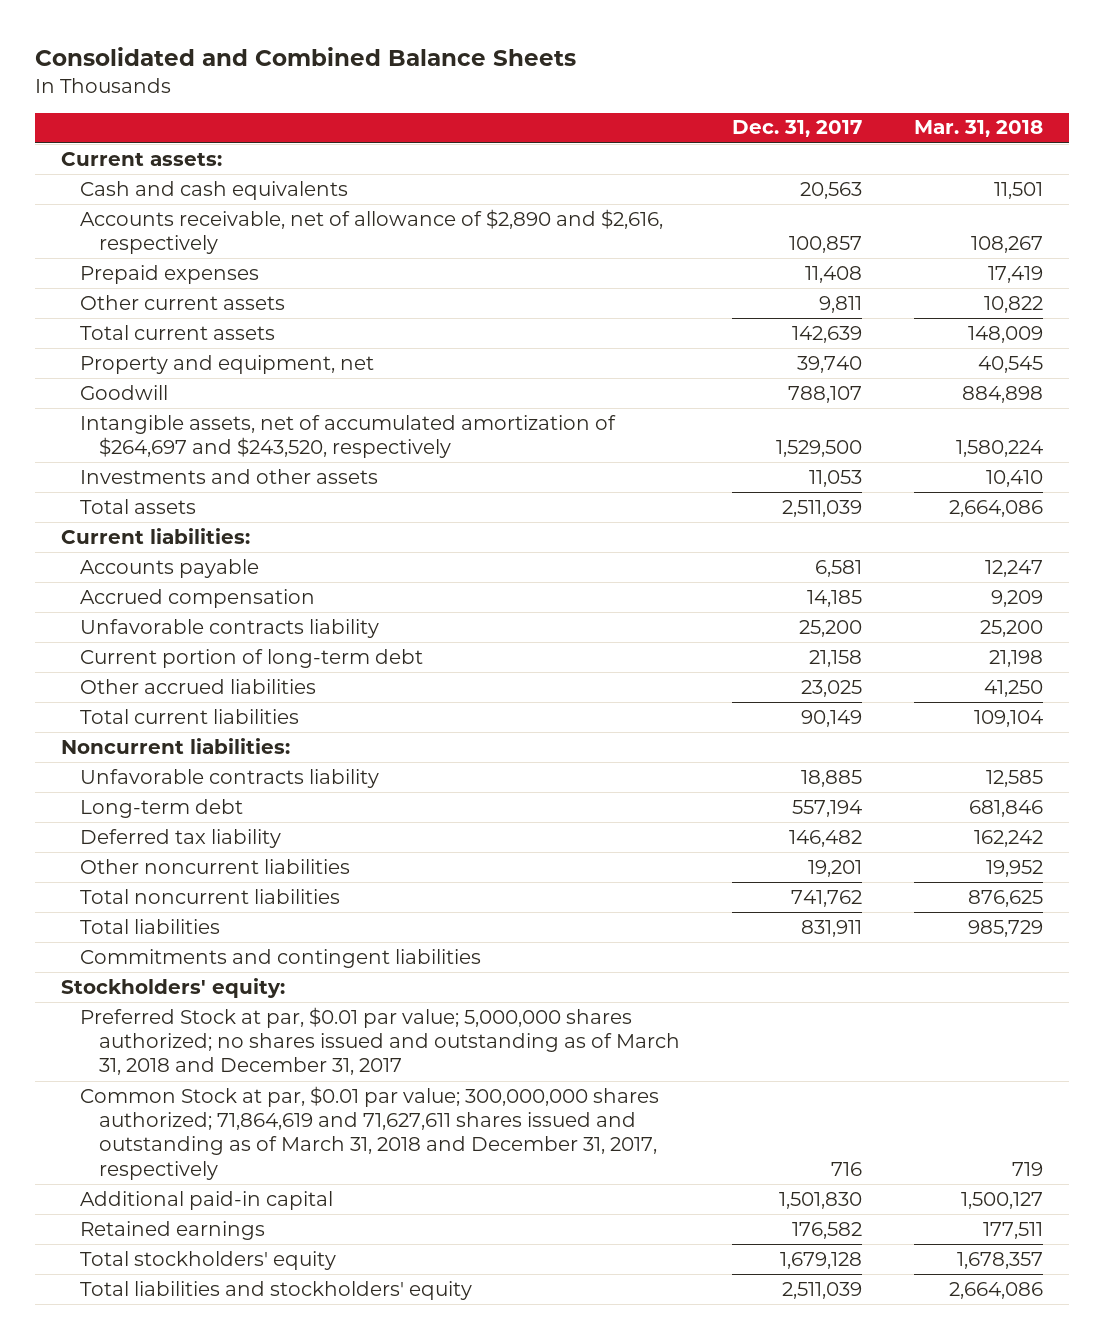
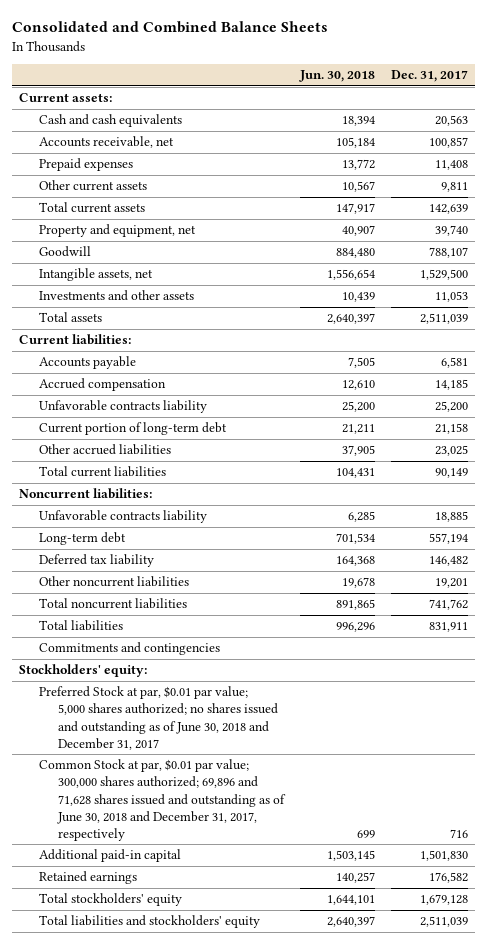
[914,120,1044,138] Mar. 31, 2018 -> none
none -> [299,70,376,83] Jun. 30, 2018
[80,208,664,255] Accounts receivable, net of allowance of $2,890 and $2,616, respectively -> [38,136,174,149] Accounts receivable, net
[80,414,617,459] Intangible assets, net of accumulated amortization of $264,697 and $243,520, respectively -> [38,268,153,282] Intangible assets, net
[80,948,482,968] Commitments and contingent liabilities -> [38,642,220,656] Commitments and contingencies
[80,1006,681,1076] Preferred Stock at par, $0.01 par value; 5,000,000 shares authorized; no shares issued and outstanding as of March 31, 2018 and December 31, 2017 -> [38,686,279,750] Preferred Stock at par, $0.01 par value; 5,000 shares authorized; no shares issued and outstanding as of June 30, 2018 and December 31, 2017
[80,1085,660,1180] Common Stock at par, $0.01 par value; 300,000,000 shares authorized; 71,864,619 and 71,627,611 shares issued and outstanding as of March 31, 2018 and December 31, 2017, respectively -> [38,759,287,841] Common Stock at par, $0.01 par value; 300,000 shares authorized; 69,896 and 71,628 shares issued and outstanding as of June 30, 2018 and December 31, 2017, respectively

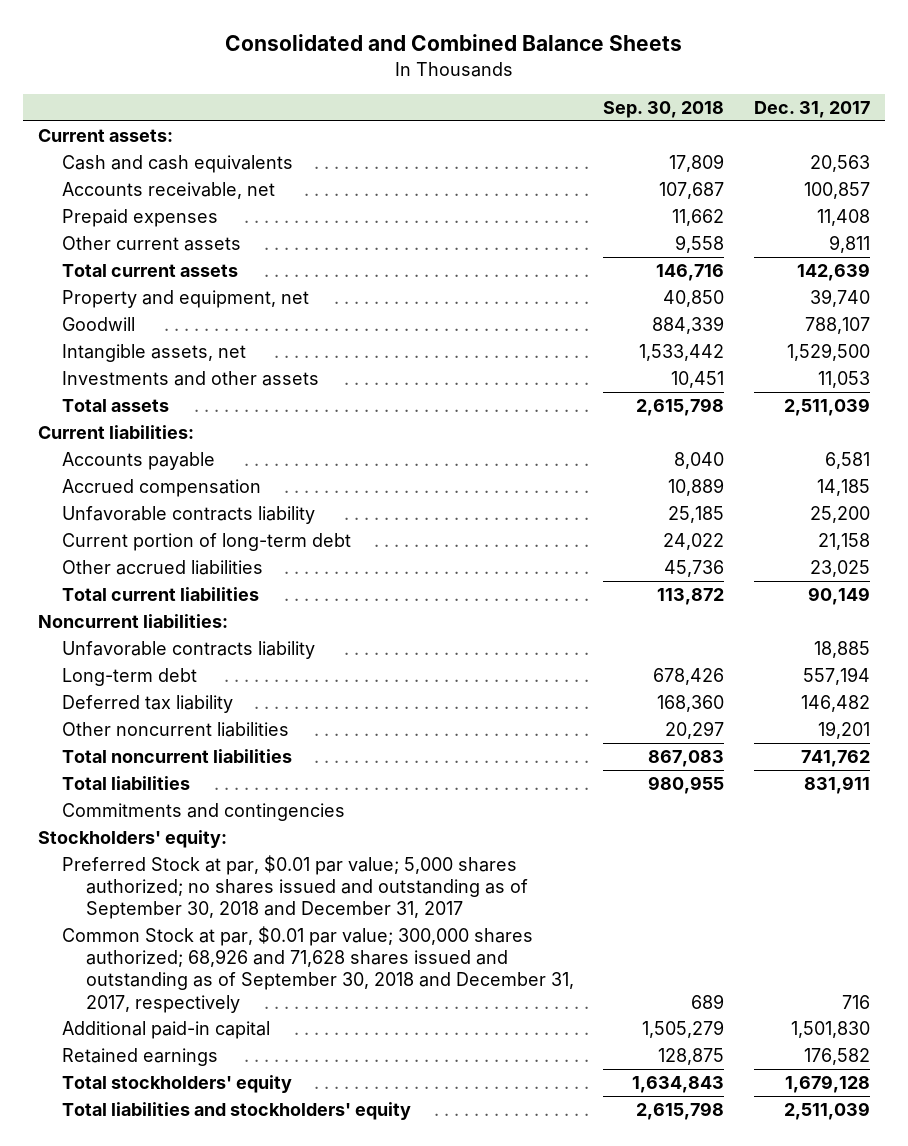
[299,70,376,83] Jun. 30, 2018 -> none
none -> [603,100,725,118] Sep. 30, 2018
[38,686,279,750] Preferred Stock at par, $0.01 par value; 5,000 shares authorized; no shares issued and outstanding as of June 30, 2018 and December 31, 2017 -> [61,854,528,920] Preferred Stock at par, $0.01 par value; 5,000 shares authorized; no shares issued and outstanding as of September 30, 2018 and December 31, 2017
[38,759,287,841] Common Stock at par, $0.01 par value; 300,000 shares authorized; 69,896 and 71,628 shares issued and outstanding as of June 30, 2018 and December 31, 2017, respectively -> [61,925,574,1013] Common Stock at par, $0.01 par value; 300,000 shares authorized; 68,926 and 71,628 shares issued and outstanding as of September 30, 2018 and December 31, 2017, respectively

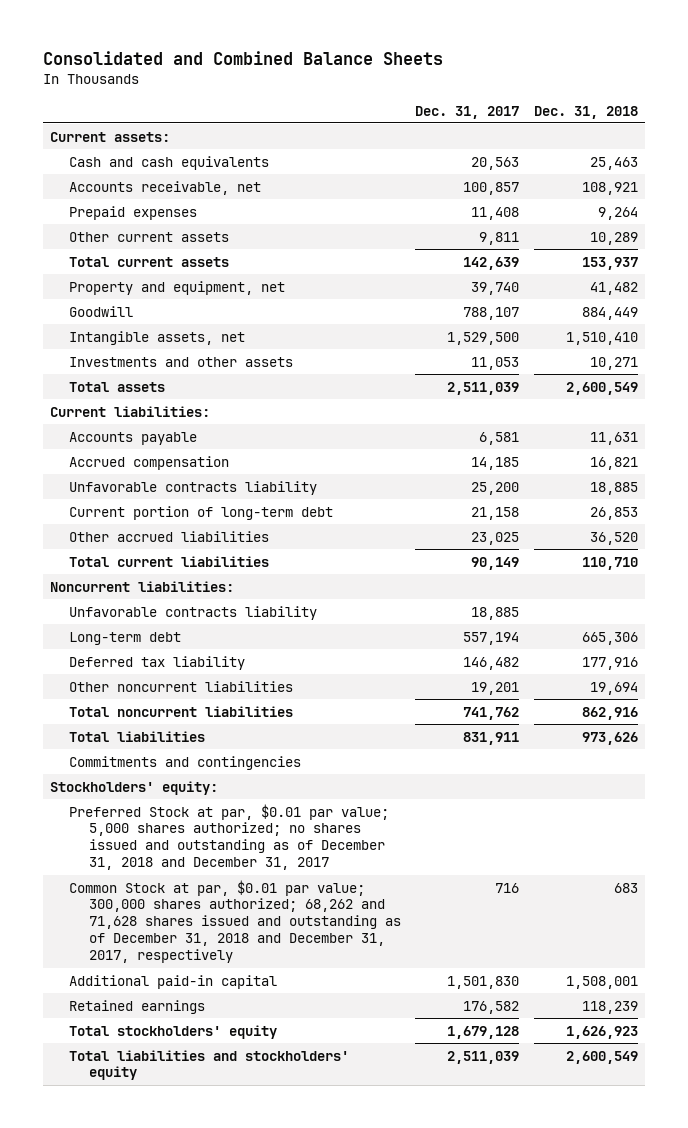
[603,100,725,118] Sep. 30, 2018 -> none
none -> [533,105,638,119] Dec. 31, 2018
[61,854,528,920] Preferred Stock at par, $0.01 par value; 5,000 shares authorized; no shares issued and outstanding as of September 30, 2018 and December 31, 2017 -> [69,803,390,871] Preferred Stock at par, $0.01 par value; 5,000 shares authorized; no shares issued and outstanding as of December 31, 2018 and December 31, 2017
[61,925,574,1013] Common Stock at par, $0.01 par value; 300,000 shares authorized; 68,926 and 71,628 shares issued and outstanding as of September 30, 2018 and December 31, 2017, respectively -> [69,879,401,964] Common Stock at par, $0.01 par value; 300,000 shares authorized; 68,262 and 71,628 shares issued and outstanding as of December 31, 2018 and December 31, 2017, respectively

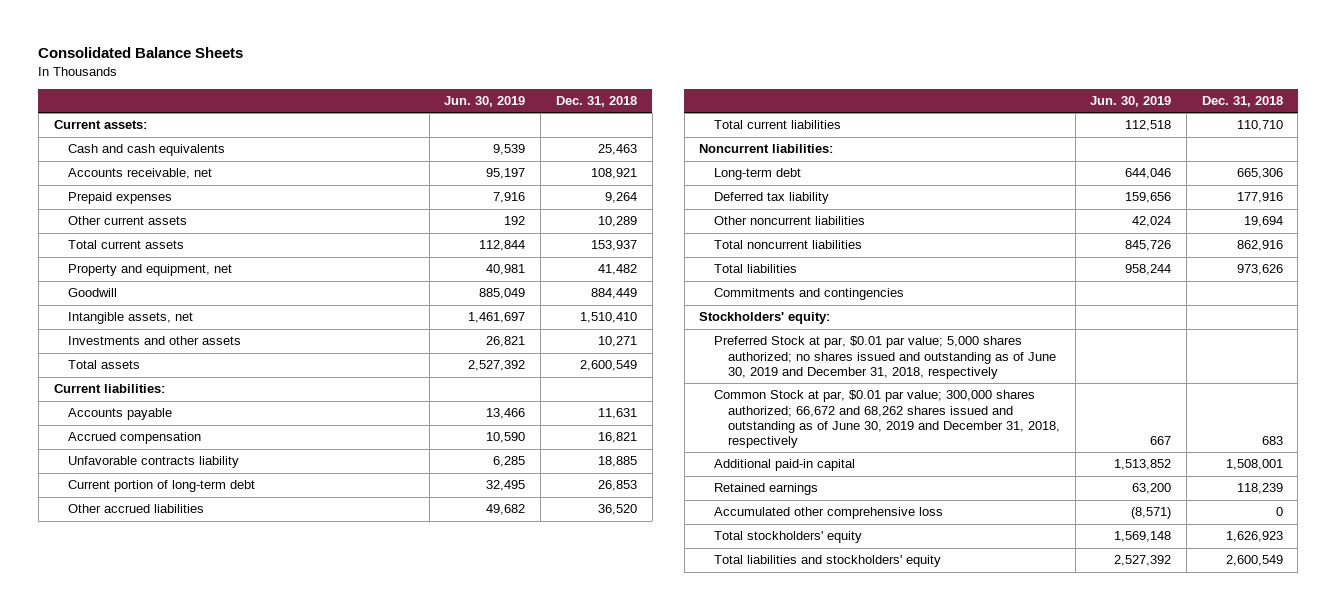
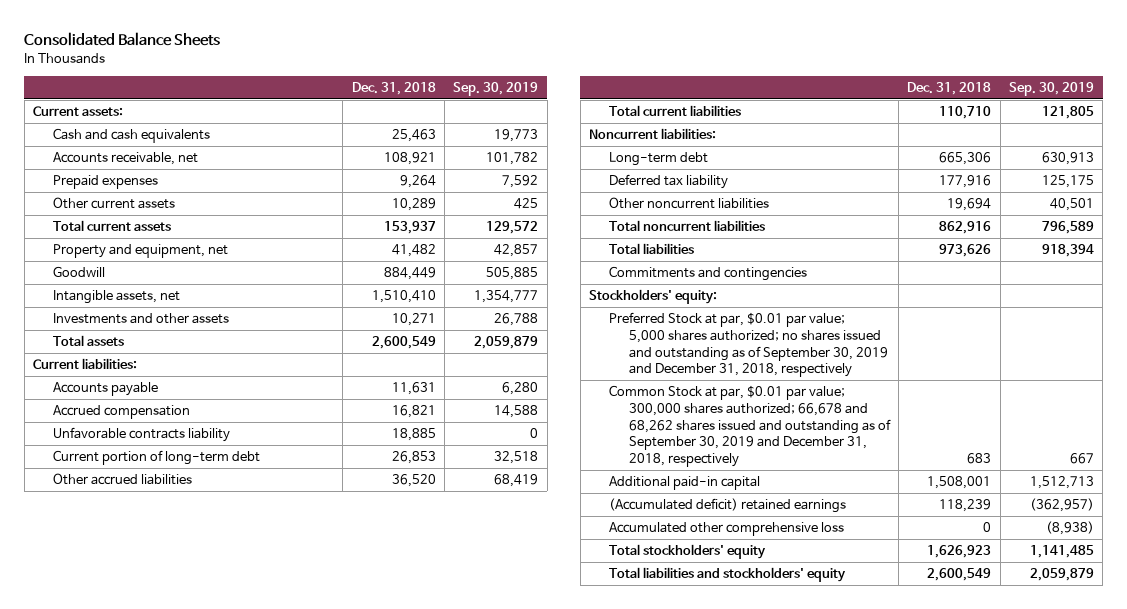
[444,95,526,107] Jun. 30, 2019 -> none
none -> [453,81,539,96] Sep. 30, 2019
[713,336,1056,379] Preferred Stock at par, $0.01 par value; 5,000 shares authorized; no shares issued and outstanding as of June 30, 2019 and December 31, 2018, respectively -> [608,312,888,378] Preferred Stock at par, $0.01 par value; 5,000 shares authorized; no shares issued and outstanding as of September 30, 2019 and December 31, 2018, respectively
[713,390,1060,448] Common Stock at par, $0.01 par value; 300,000 shares authorized; 66,672 and 68,262 shares issued and outstanding as of June 30, 2019 and December 31, 2018, respectively -> [608,385,891,467] Common Stock at par, $0.01 par value; 300,000 shares authorized; 66,678 and 68,262 shares issued and outstanding as of September 30, 2019 and December 31, 2018, respectively
[713,483,818,496] Retained earnings -> [608,498,846,514] (Accumulated deficit) retained earnings

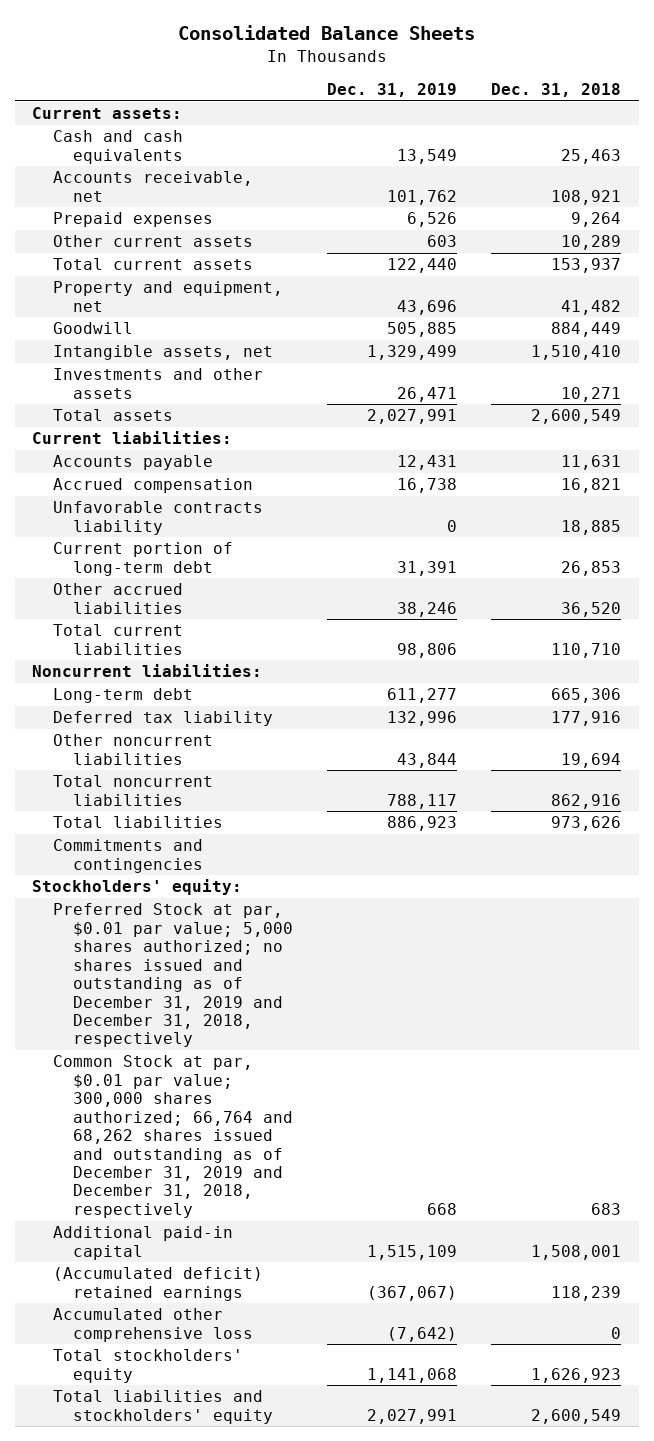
[453,81,539,96] Sep. 30, 2019 -> none
none -> [327,82,458,97] Dec. 31, 2019
[608,312,888,378] Preferred Stock at par, $0.01 par value; 5,000 shares authorized; no shares issued and outstanding as of September 30, 2019 and December 31, 2018, respectively -> [52,903,293,1048] Preferred Stock at par, $0.01 par value; 5,000 shares authorized; no shares issued and outstanding as of December 31, 2019 and December 31, 2018, respectively
[608,385,891,467] Common Stock at par, $0.01 par value; 300,000 shares authorized; 66,678 and 68,262 shares issued and outstanding as of September 30, 2019 and December 31, 2018, respectively -> [52,1055,293,1218] Common Stock at par, $0.01 par value; 300,000 shares authorized; 66,764 and 68,262 shares issued and outstanding as of December 31, 2019 and December 31, 2018, respectively

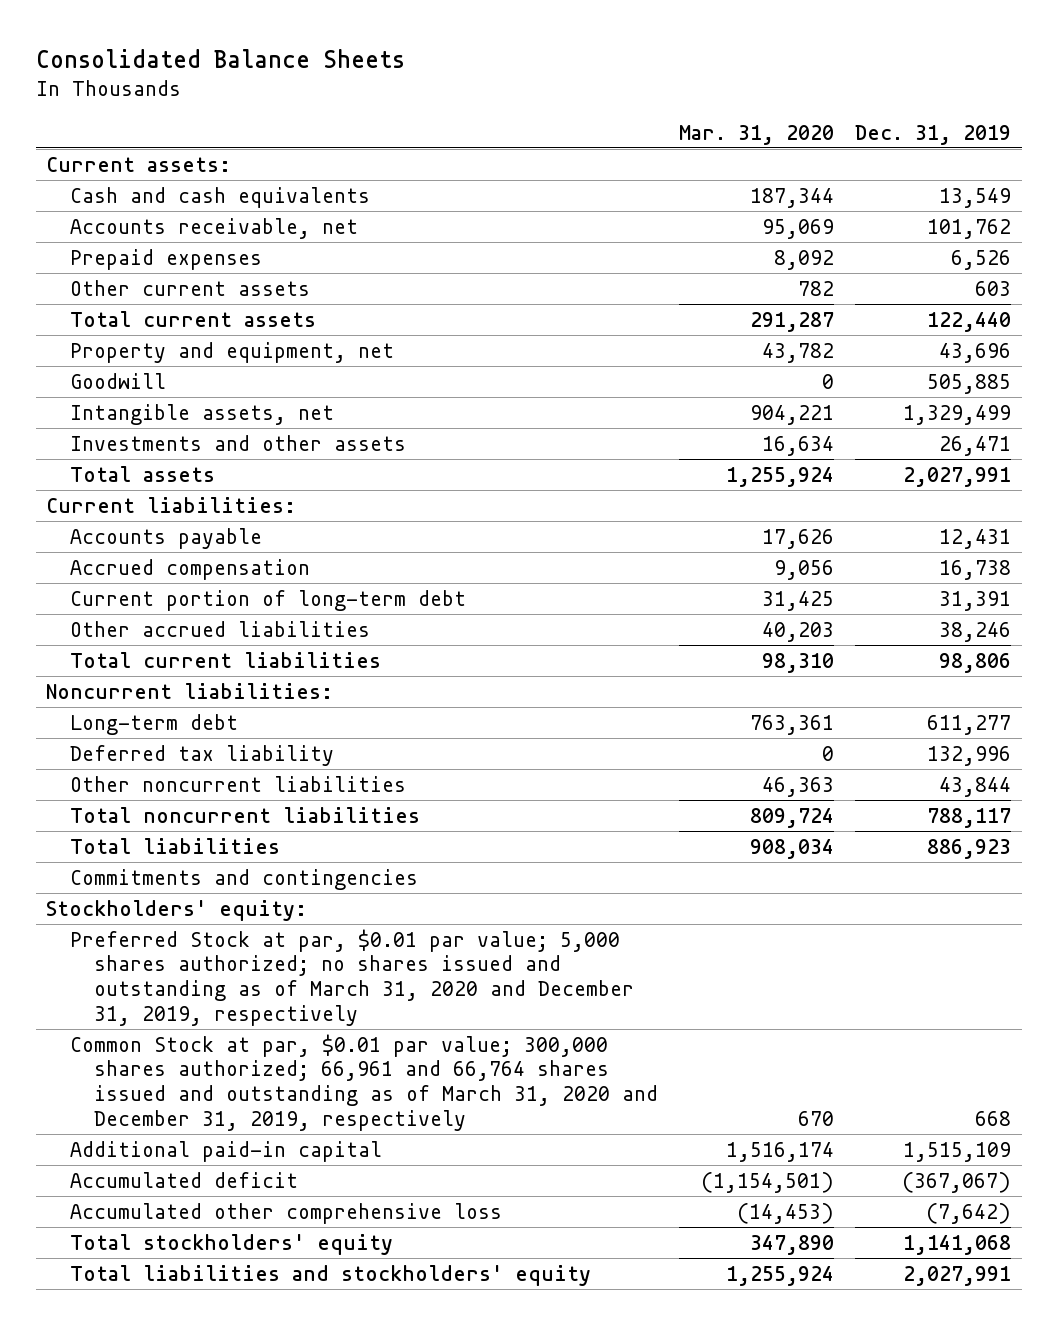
[491,82,622,97] Dec. 31, 2018 -> none
none -> [679,124,835,145] Mar. 31, 2020
[52,501,263,535] Unfavorable contracts liability -> none
[52,903,293,1048] Preferred Stock at par, $0.01 par value; 5,000 shares authorized; no shares issued and outstanding as of December 31, 2019 and December 31, 2018, respectively -> [70,928,635,1026] Preferred Stock at par, $0.01 par value; 5,000 shares authorized; no shares issued and outstanding as of March 31, 2020 and December 31, 2019, respectively
[52,1055,293,1218] Common Stock at par, $0.01 par value; 300,000 shares authorized; 66,764 and 68,262 shares issued and outstanding as of December 31, 2019 and December 31, 2018, respectively -> [70,1033,659,1131] Common Stock at par, $0.01 par value; 300,000 shares authorized; 66,961 and 66,764 shares issued and outstanding as of March 31, 2020 and December 31, 2019, respectively
[52,1267,263,1301] (Accumulated deficit) retained earnings -> [70,1171,299,1188] Accumulated deficit

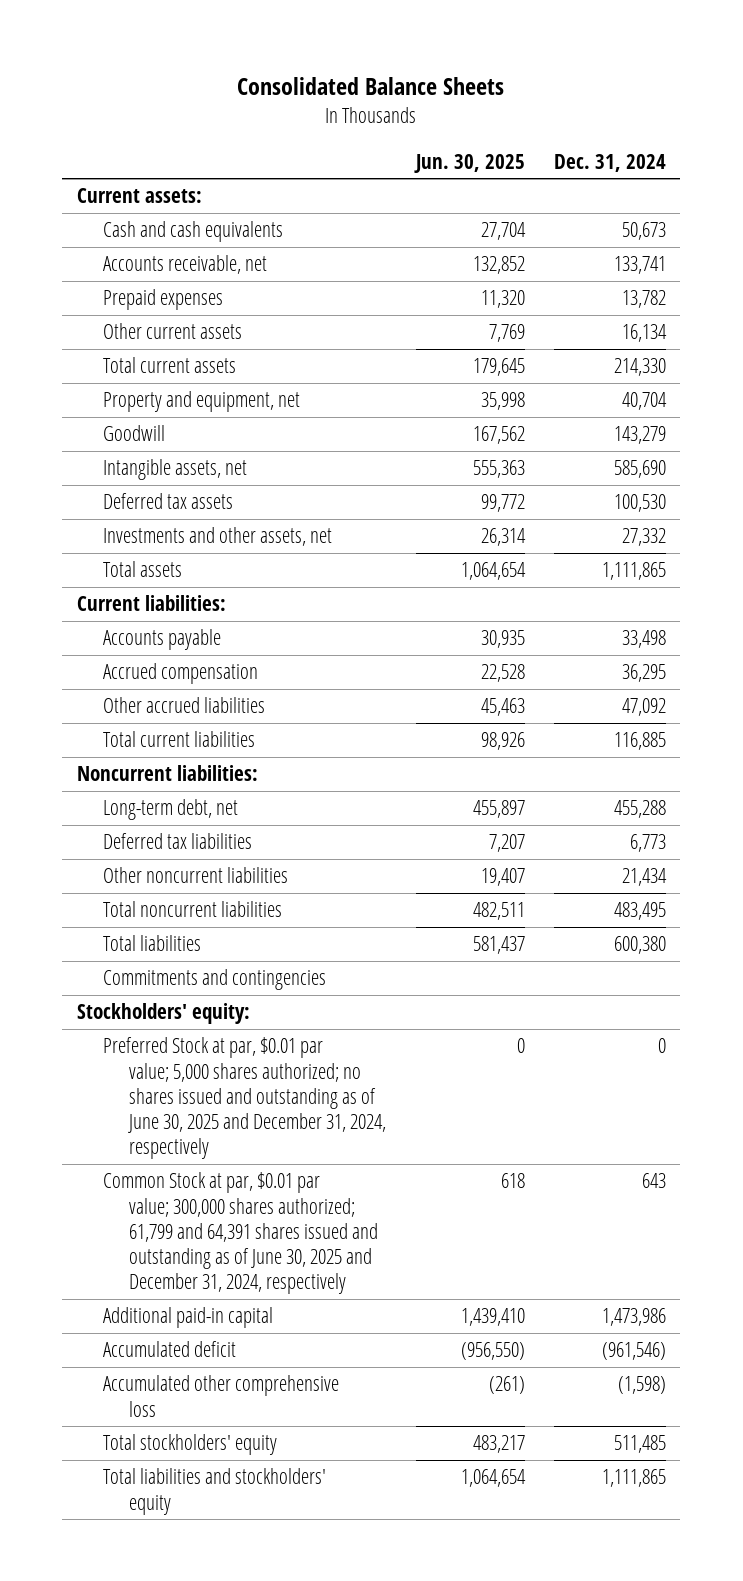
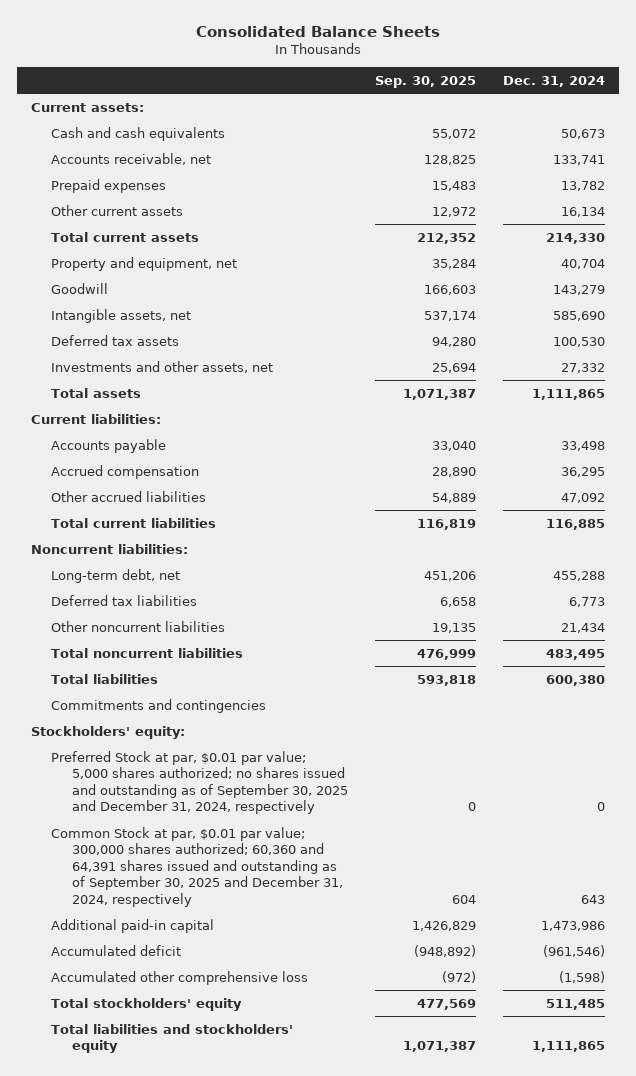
[413,153,525,173] Jun. 30, 2025 -> none
none -> [374,75,476,88] Sep. 30, 2025
[103,1037,387,1160] Preferred Stock at par, $0.01 par value; 5,000 shares authorized; no shares issued and outstanding as of June 30, 2025 and December 31, 2024, respectively -> [51,750,348,815] Preferred Stock at par, $0.01 par value; 5,000 shares authorized; no shares issued and outstanding as of September 30, 2025 and December 31, 2024, respectively
[103,1172,379,1295] Common Stock at par, $0.01 par value; 300,000 shares authorized; 61,799 and 64,391 shares issued and outstanding as of June 30, 2025 and December 31, 2024, respectively -> [51,826,343,907] Common Stock at par, $0.01 par value; 300,000 shares authorized; 60,360 and 64,391 shares issued and outstanding as of September 30, 2025 and December 31, 2024, respectively

